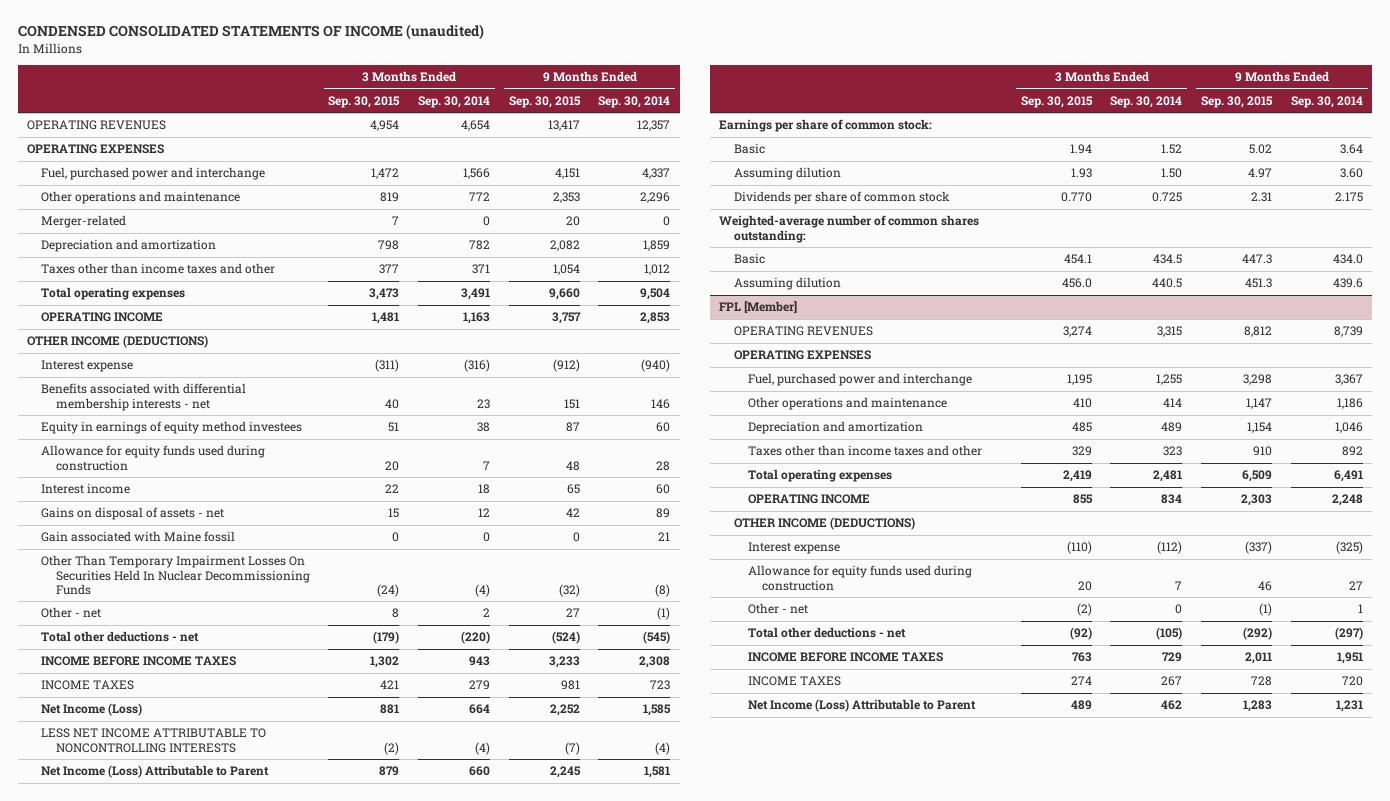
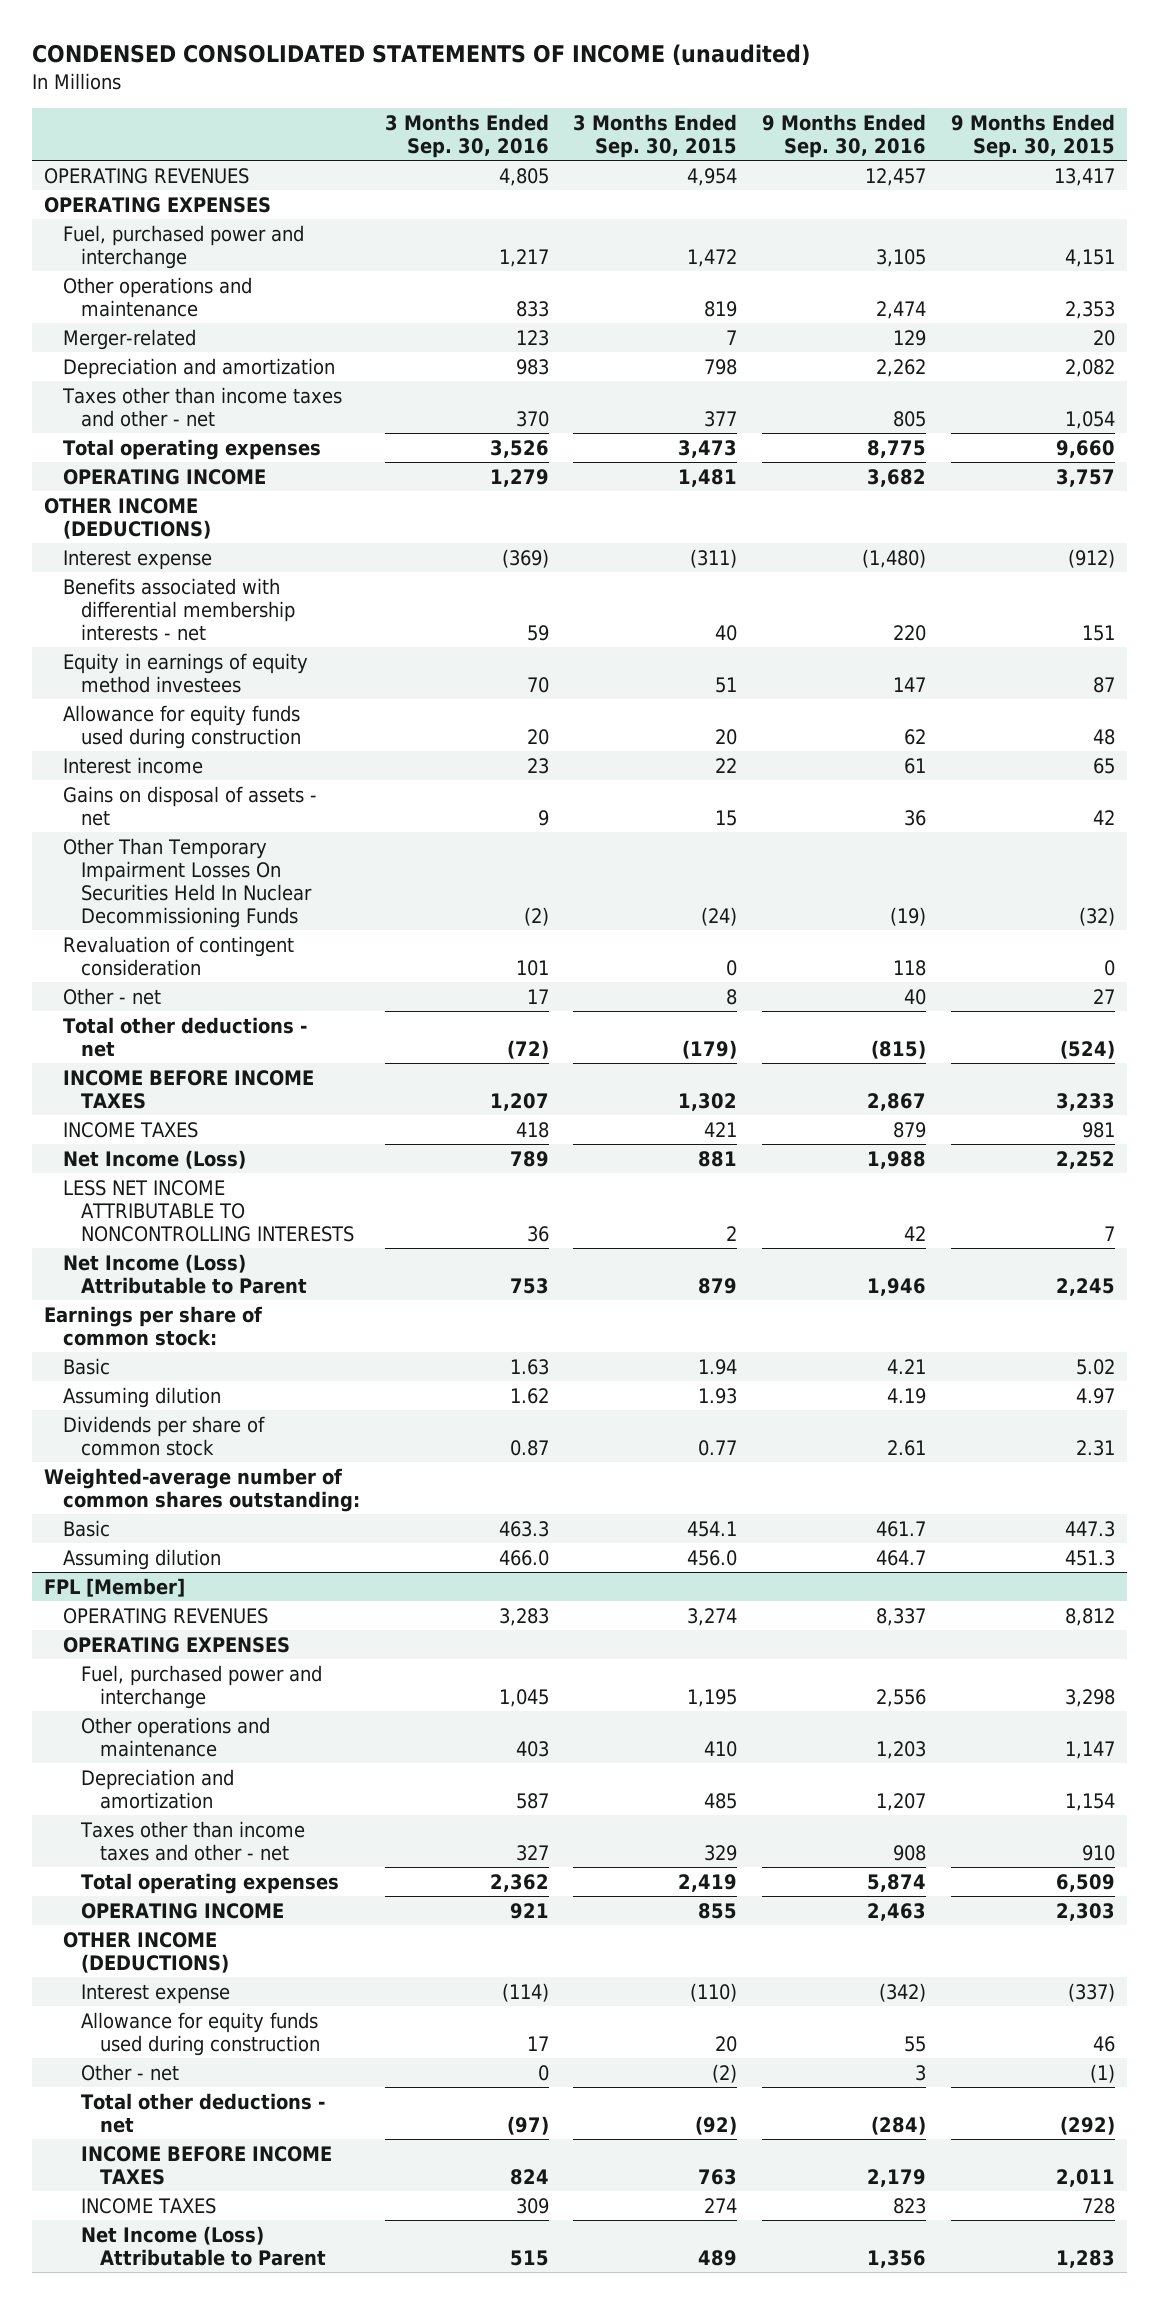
[417,95,490,108] Sep. 30, 2014 -> none
[598,95,671,108] Sep. 30, 2014 -> none
none -> [384,113,549,158] 3 Months Ended Sep. 30, 2016
none -> [762,113,927,158] 9 Months Ended Sep. 30, 2016
[41,263,276,275] Taxes other than income taxes and other -> [61,386,342,427] Taxes other than income taxes and other - net
[41,531,236,543] Gain associated with Maine fossil -> none
none -> [62,935,294,976] Revaluation of contingent consideration
[384,741,400,755] (2) -> [726,1225,738,1241] 2
[564,741,580,755] (7) -> [1103,1225,1115,1241] 7
[1060,192,1092,203] 0.770 -> [698,1439,738,1456] 0.77
[748,445,983,457] Taxes other than income taxes and other -> [80,1820,306,1861] Taxes other than income taxes and other - net

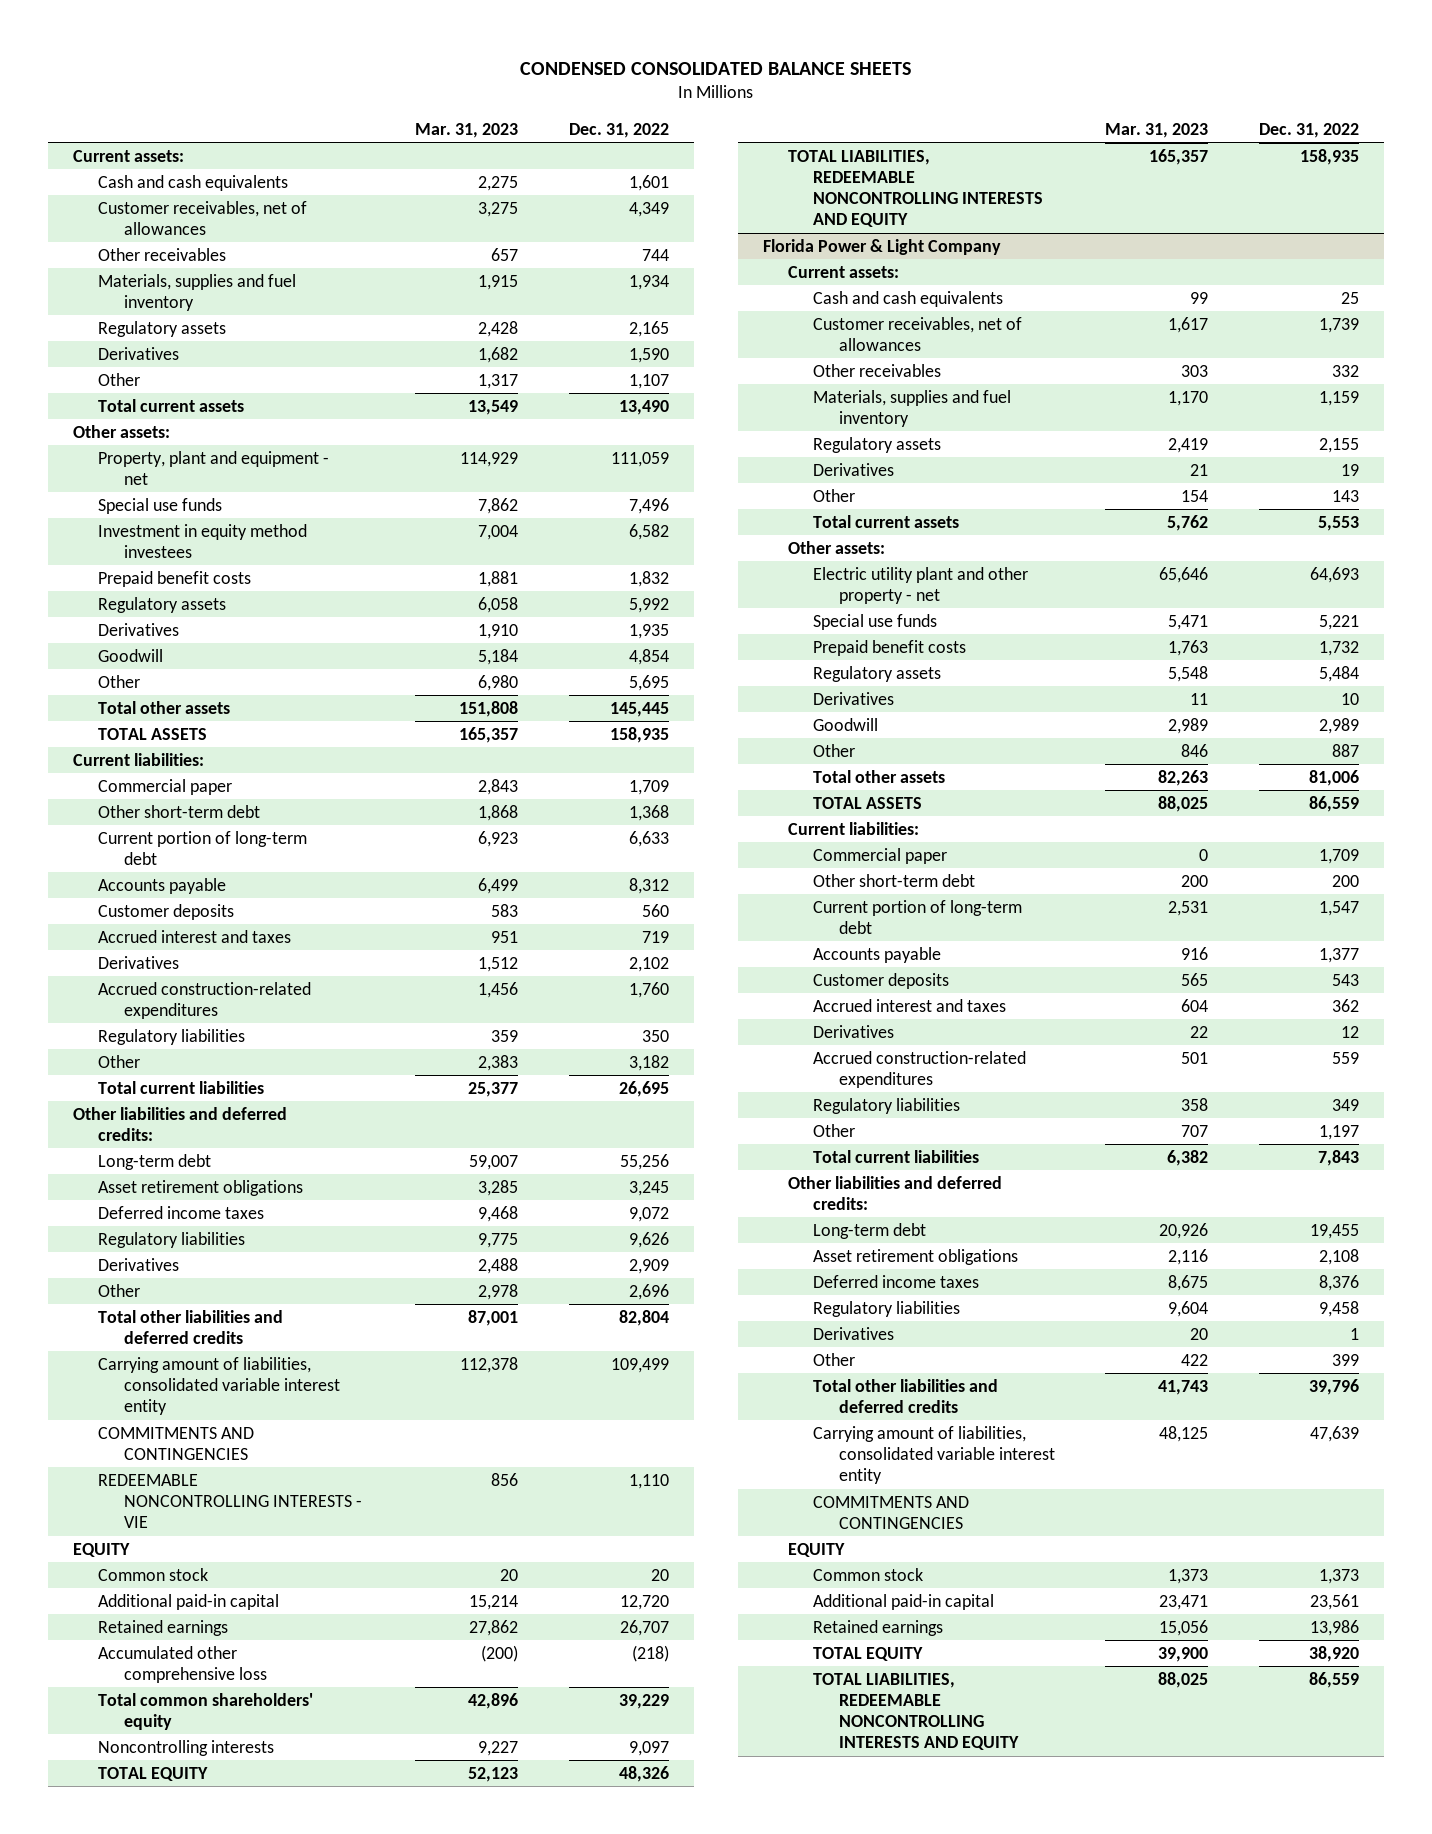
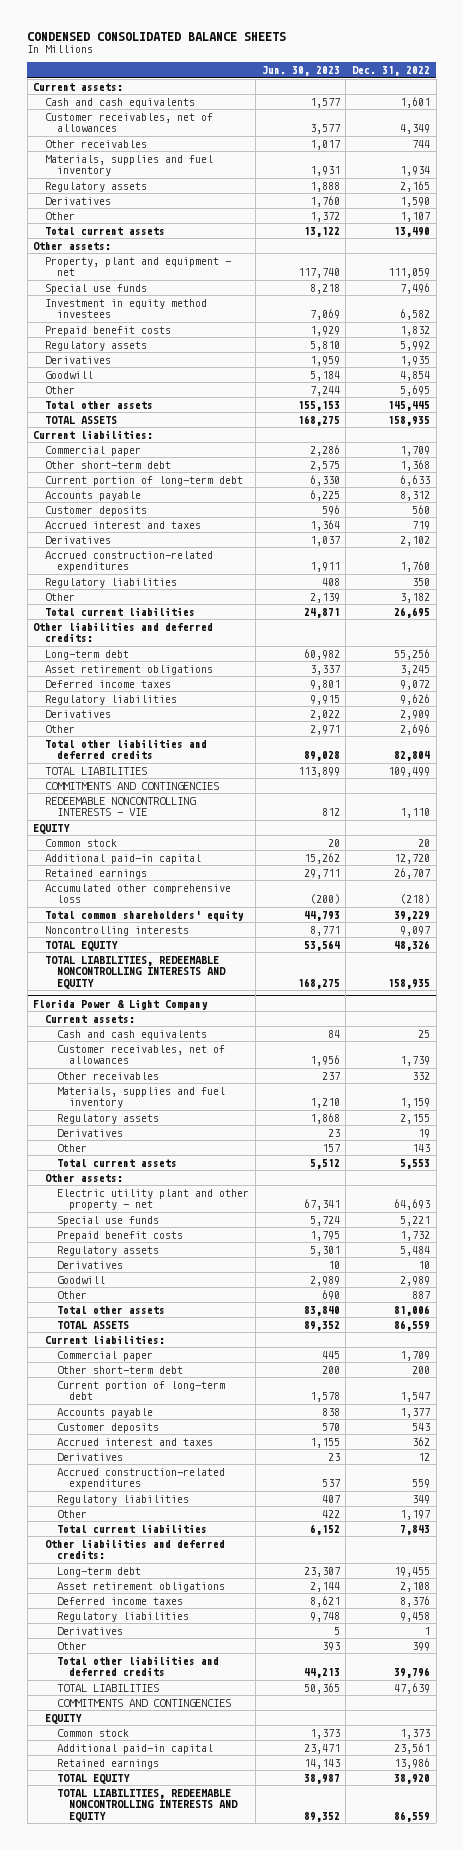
[415,122,519,138] Mar. 31, 2023 -> none
none -> [261,66,340,77] Jun. 30, 2023
[98,1356,340,1415] Carrying amount of liabilities, consolidated variable interest entity -> [45,766,148,775] TOTAL LIABILITIES
[813,1425,1055,1484] Carrying amount of liabilities, consolidated variable interest entity -> [57,1683,160,1692] TOTAL LIABILITIES

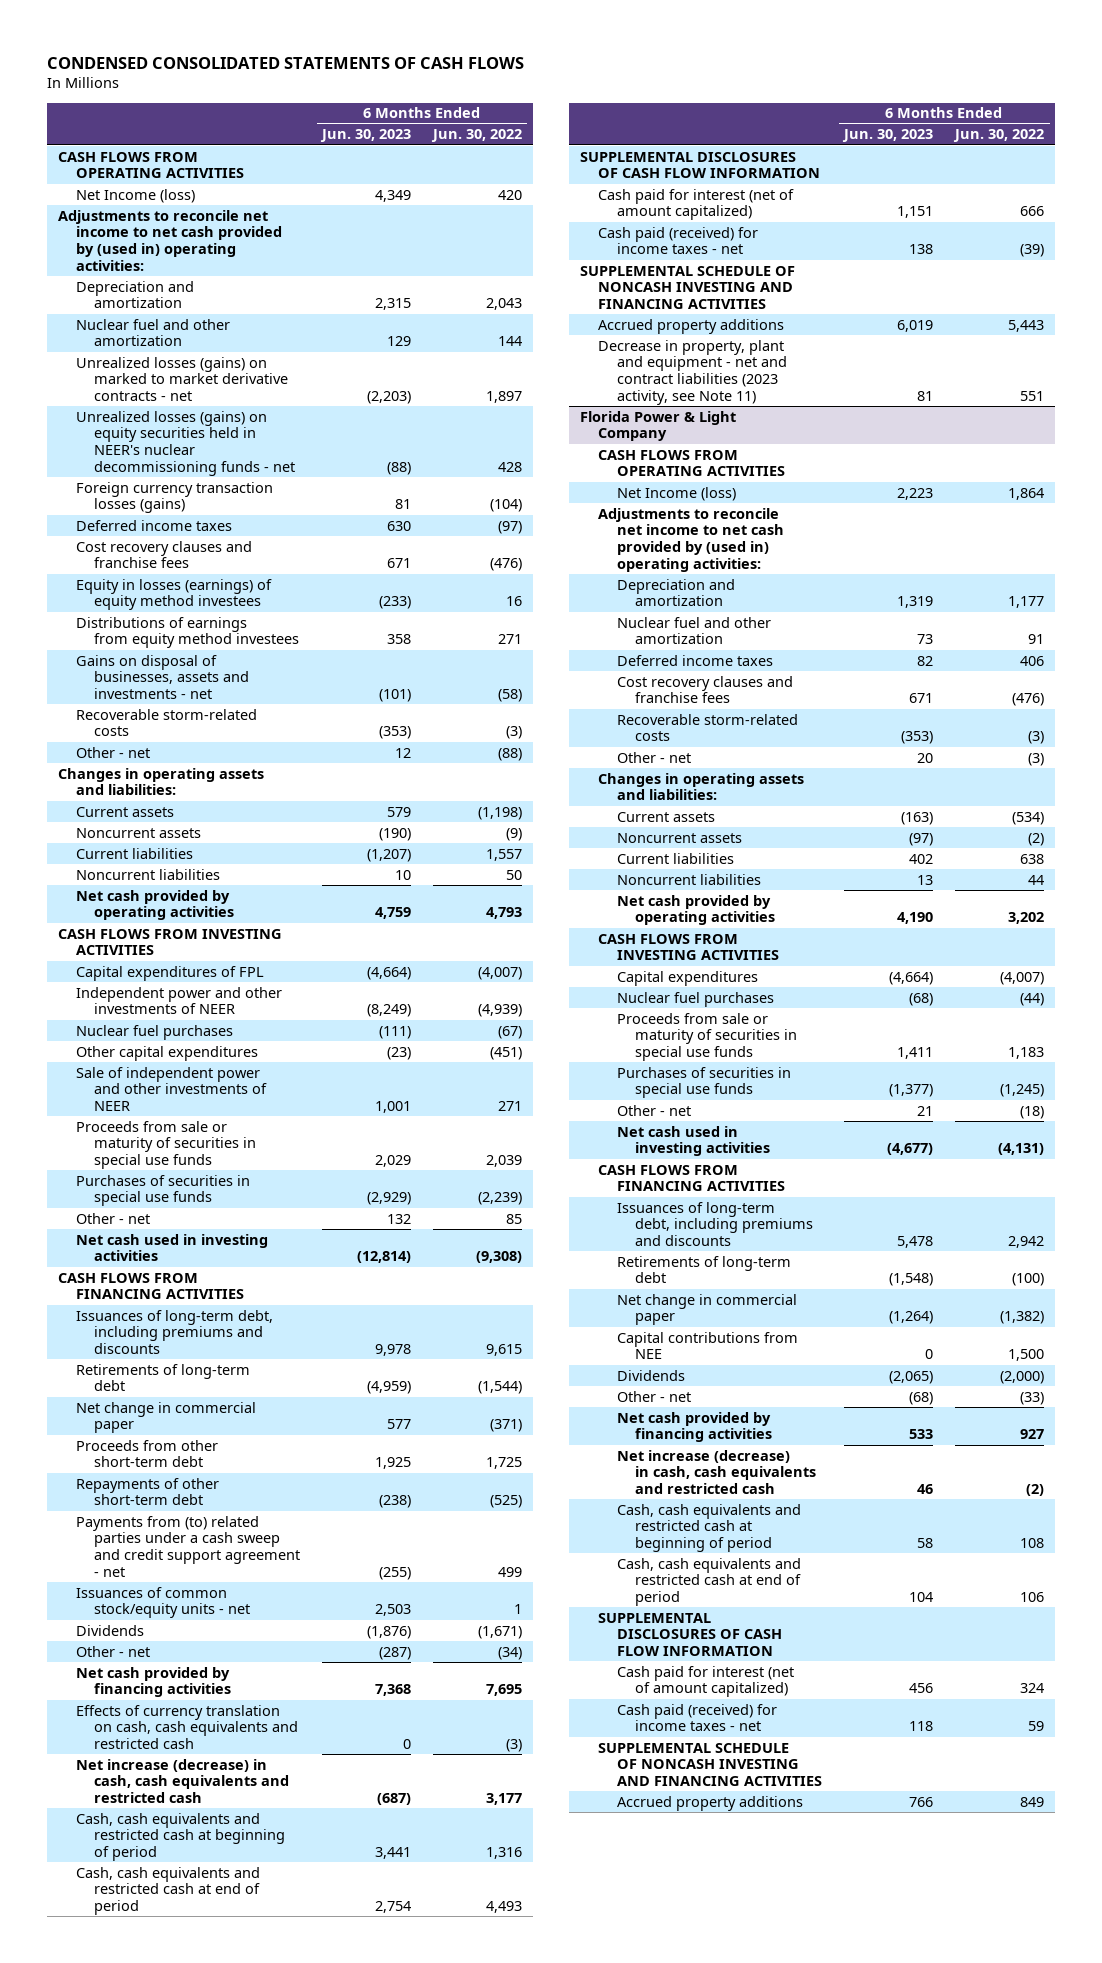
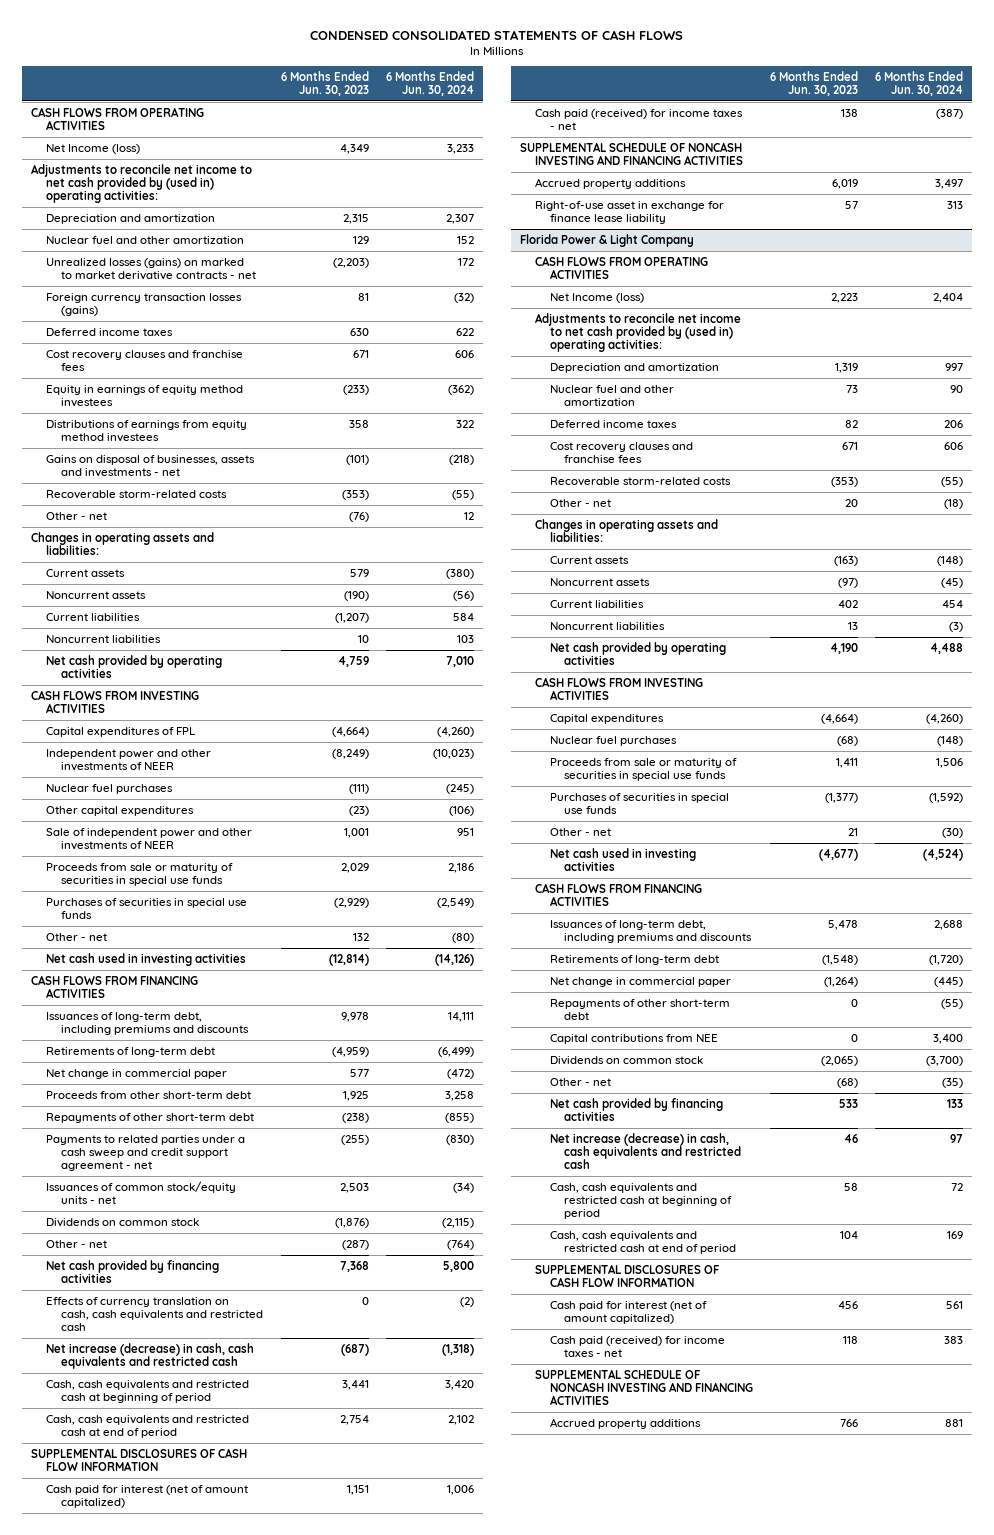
[430,129,522,143] Jun. 30, 2022 -> none
none -> [386,70,475,97] 6 Months Ended Jun. 30, 2024
[75,410,296,476] Unrealized losses (gains) on equity securities held in NEER's nuclear decommissioning funds - net -> none
[75,578,272,611] Equity in losses (earnings) of equity method investees -> [45,384,243,407] Equity in earnings of equity method investees
[395,747,412,758] 12 -> [348,511,369,522] (76)
[75,1515,301,1577] Payments from (to) related parties under a cash sweep and credit support agreement - net -> [45,1134,245,1172] Payments to related parties under a cash sweep and credit support agreement - net
[75,1624,144,1636] Dividends -> [45,1217,199,1227] Dividends on common stock
[598,339,787,405] Decrease in property, plant and equipment - net and contract liabilities (2023 activity, see Note 11) -> none
none -> [534,200,724,224] Right-of-use asset in exchange for finance lease liability
none -> [549,998,730,1020] Repayments of other short-term debt
[616,1369,685,1381] Dividends -> [549,1055,703,1065] Dividends on common stock

